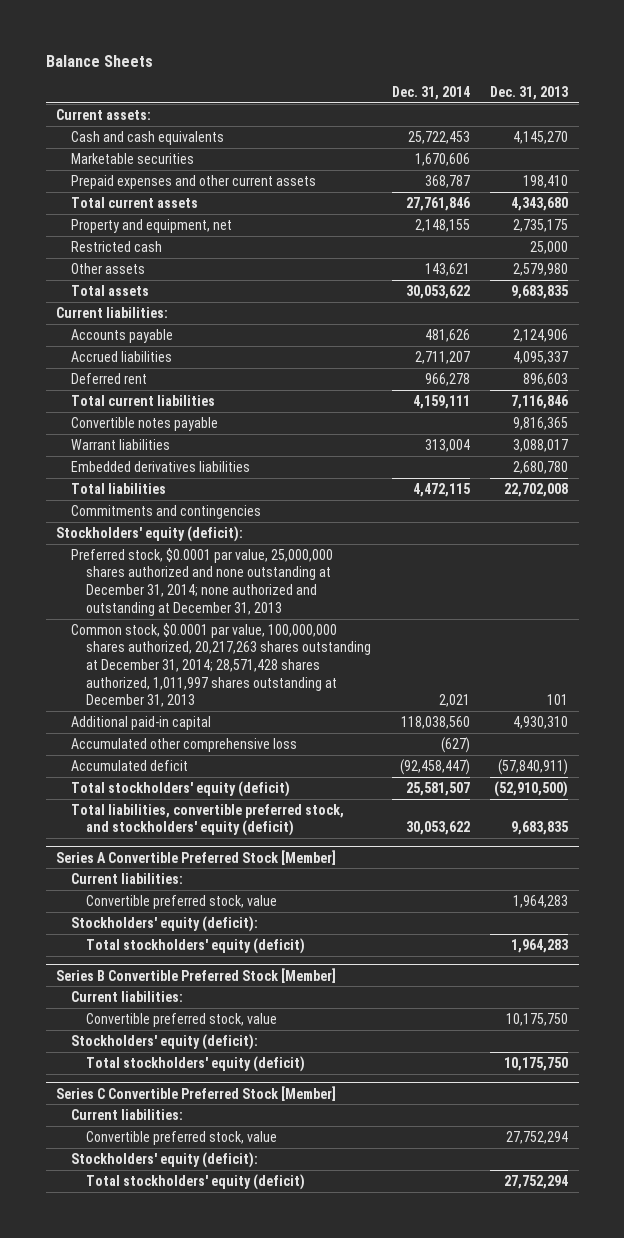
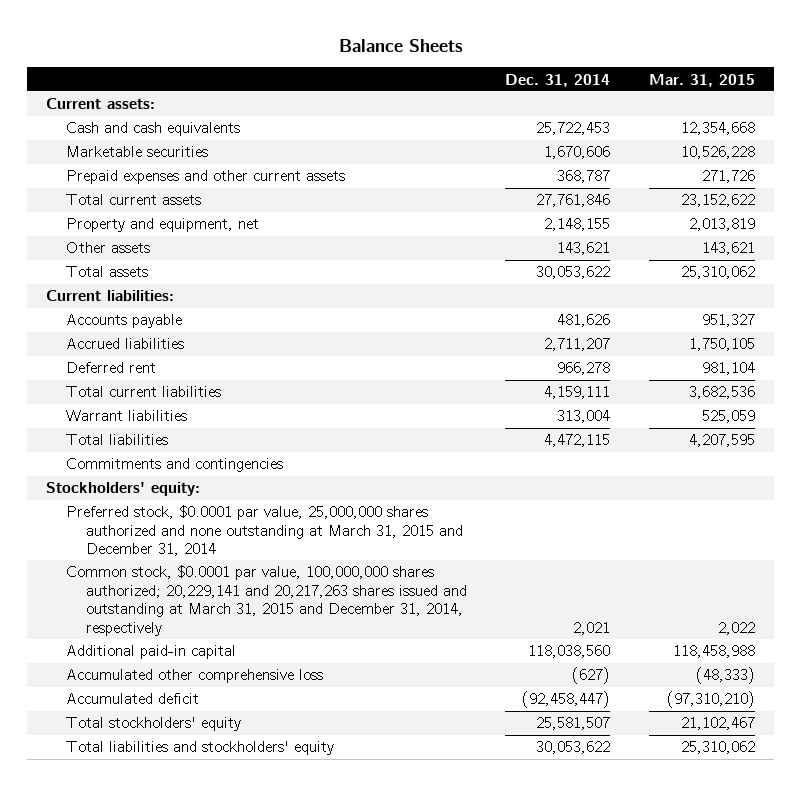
[490,85,569,100] Dec. 31, 2013 -> none
none -> [649,73,756,87] Mar. 31, 2015
[71,240,163,252] Restricted cash -> none
[71,416,219,431] Convertible notes payable -> none
[71,460,251,472] Embedded derivatives liabilities -> none
[56,525,244,542] Stockholders' equity (deficit): -> [46,482,201,497] Stockholders' equity:
[71,547,334,616] Preferred stock, $0.0001 par value, 25,000,000 shares authorized and none outstanding at December 31, 2014; none authorized and outstanding at December 31, 2013 -> [66,505,463,557] Preferred stock, $0.0001 par value, 25,000,000 shares authorized and none outstanding at March 31, 2015 and December 31, 2014
[71,622,371,708] Common stock, $0.0001 par value, 100,000,000 shares authorized, 20,217,263 shares outstanding at December 31, 2014; 28,571,428 shares authorized, 1,011,997 shares outstanding at December 31, 2013 -> [66,565,467,636] Common stock, $0.0001 par value, 100,000,000 shares authorized; 20,229,141 and 20,217,263 shares issued and outstanding at March 31, 2015 and December 31, 2014, respectively
[56,849,337,865] Series A Convertible Preferred Stock [Member] -> none
[71,872,184,884] Current liabilities: -> none
[85,894,277,909] Convertible preferred stock, value -> none
[71,915,259,932] Stockholders' equity (deficit): -> none
[85,937,305,954] Total stockholders' equity (deficit) -> none
[56,967,337,983] Series B Convertible Preferred Stock [Member] -> none
[71,990,184,1002] Current liabilities: -> none
[85,1012,277,1027] Convertible preferred stock, value -> none
[71,1033,259,1050] Stockholders' equity (deficit): -> none
[85,1055,305,1072] Total stockholders' equity (deficit) -> none
[56,1085,337,1101] Series C Convertible Preferred Stock [Member] -> none
[71,1108,184,1120] Current liabilities: -> none
[85,1130,277,1145] Convertible preferred stock, value -> none
[71,1151,259,1168] Stockholders' equity (deficit): -> none
[85,1173,305,1190] Total stockholders' equity (deficit) -> none
[71,780,291,797] Total stockholders' equity (deficit) -> [66,717,242,732] Total stockholders' equity
[71,803,345,837] Total liabilities, convertible preferred stock, and stockholders' equity (deficit) -> [66,741,335,756] Total liabilities and stockholders' equity

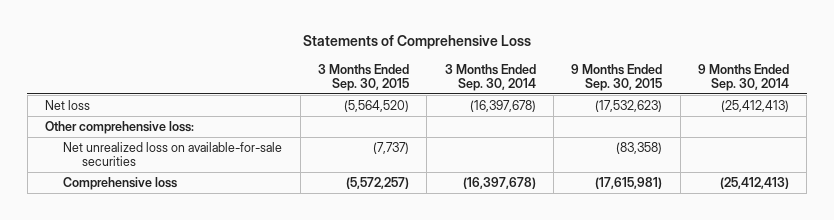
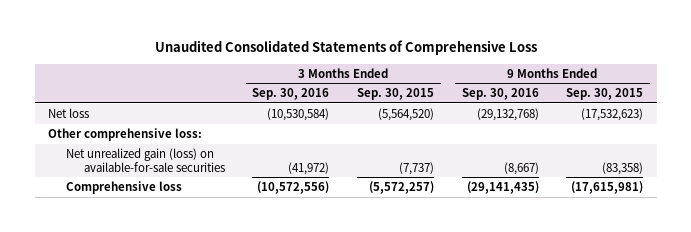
[302,35,531,50] Statements of Comprehensive Loss -> [154,40,537,56] Unaudited Consolidated Statements of Comprehensive Loss
[444,63,536,91] 3 Months Ended Sep. 30, 2014 -> none
[697,63,789,91] 9 Months Ended Sep. 30, 2014 -> none
none -> [252,88,330,101] Sep. 30, 2016
none -> [461,88,539,101] Sep. 30, 2016
[63,142,283,167] Net unrealized loss on available-for-sale securities -> [66,147,225,172] Net unrealized gain (loss) on available-for-sale securities

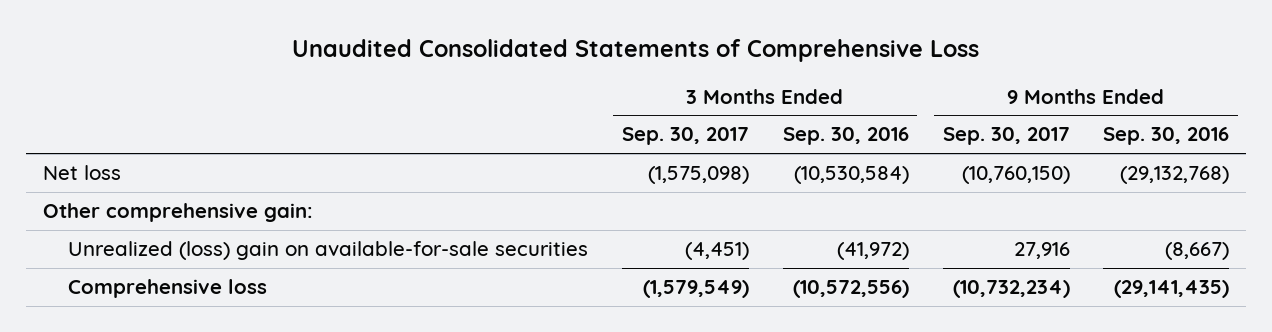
[356,88,434,101] Sep. 30, 2015 -> none
[566,88,644,101] Sep. 30, 2015 -> none
none -> [621,127,749,146] Sep. 30, 2017
none -> [942,127,1070,146] Sep. 30, 2017
[48,127,203,141] Other comprehensive loss: -> [42,203,313,223] Other comprehensive gain:
[66,147,225,172] Net unrealized gain (loss) on available-for-sale securities -> [67,241,588,261] Unrealized (loss) gain on available-for-sale securities

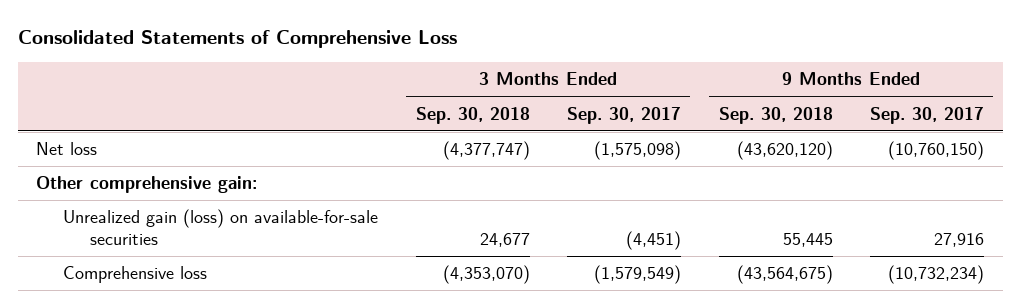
[292,39,980,63] Unaudited Consolidated Statements of Comprehensive Loss -> [17,30,457,49] Consolidated Statements of Comprehensive Loss
[782,127,909,146] Sep. 30, 2016 -> none
[1103,127,1230,146] Sep. 30, 2016 -> none
none -> [415,106,530,124] Sep. 30, 2018
none -> [718,106,833,124] Sep. 30, 2018
[67,241,588,261] Unrealized (loss) gain on available-for-sale securities -> [63,209,379,245] Unrealized gain (loss) on available-for-sale securities

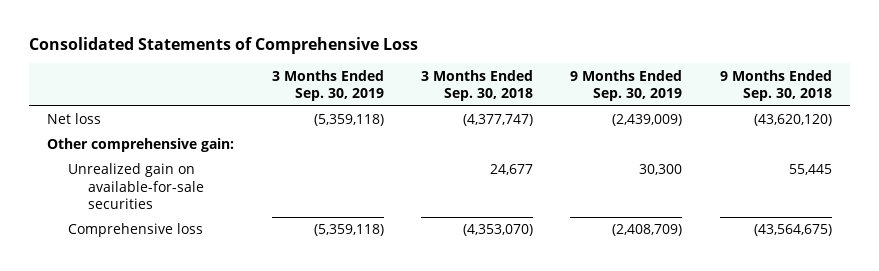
[567,106,682,124] Sep. 30, 2017 -> none
[869,106,984,124] Sep. 30, 2017 -> none
none -> [271,69,384,102] 3 Months Ended Sep. 30, 2019
none -> [570,69,683,102] 9 Months Ended Sep. 30, 2019
[63,209,379,245] Unrealized gain (loss) on available-for-sale securities -> [67,163,205,209] Unrealized gain on available-for-sale securities

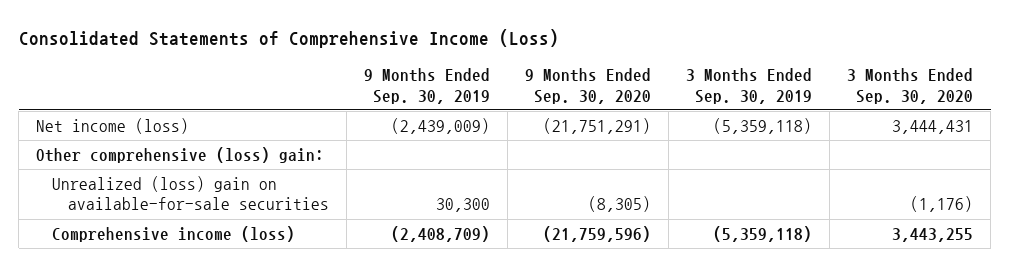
[28,36,418,54] Consolidated Statements of Comprehensive Loss -> [18,28,559,48] Consolidated Statements of Comprehensive Income (Loss)
[420,69,533,102] 3 Months Ended Sep. 30, 2018 -> none
[719,69,832,102] 9 Months Ended Sep. 30, 2018 -> none
none -> [525,67,652,104] 9 Months Ended Sep. 30, 2020
none -> [847,67,974,104] 3 Months Ended Sep. 30, 2020
[47,113,102,125] Net loss -> [36,117,190,134] Net income (loss)
[47,138,235,153] Other comprehensive gain: -> [36,146,325,163] Other comprehensive (loss) gain:
[67,163,205,209] Unrealized gain on available-for-sale securities -> [52,175,330,211] Unrealized (loss) gain on available-for-sale securities
[67,223,203,238] Comprehensive loss -> [52,225,296,242] Comprehensive income (loss)

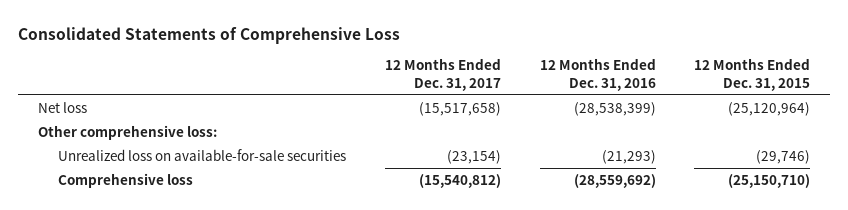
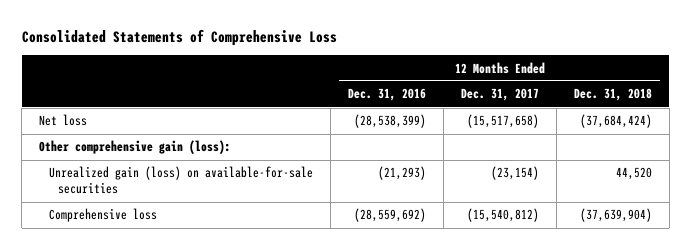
[694,58,811,91] 12 Months Ended Dec. 31, 2015 -> none
none -> [573,88,652,102] Dec. 31, 2018
[37,125,217,141] Other comprehensive loss: -> [39,140,232,155] Other comprehensive gain (loss):
[58,149,347,162] Unrealized loss on available-for-sale securities -> [48,166,313,195] Unrealized gain (loss) on available-for-sale securities

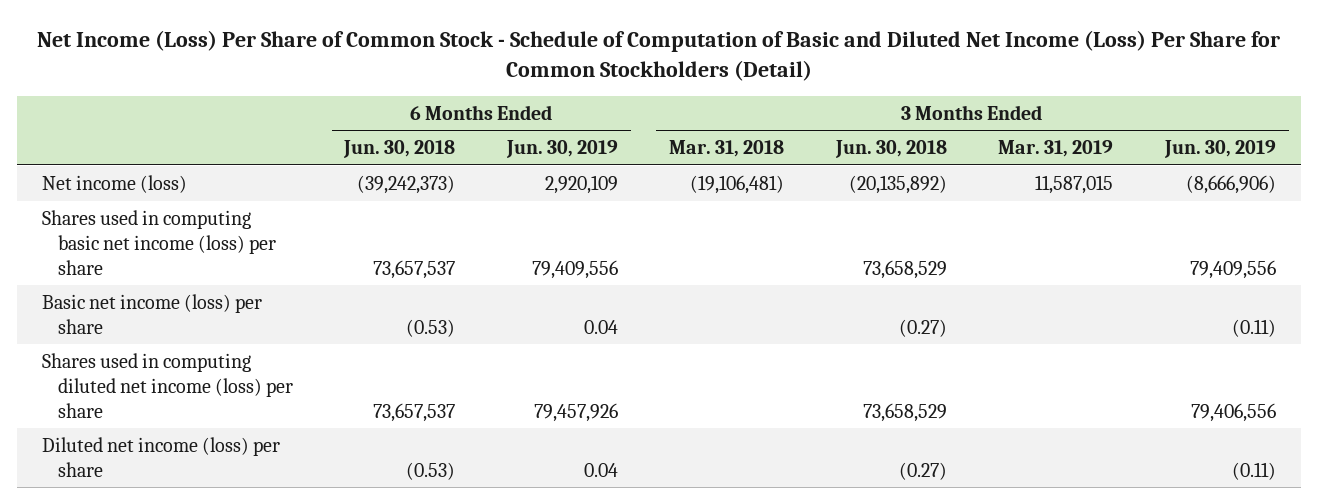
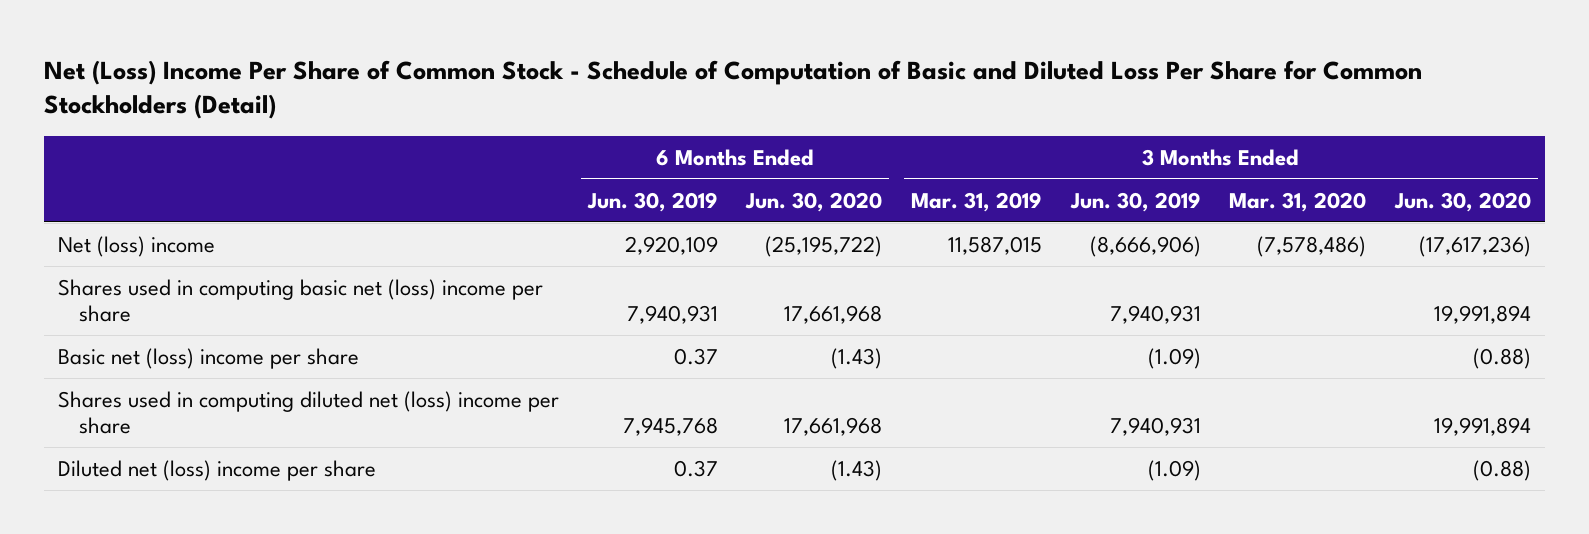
[36,29,1280,81] Net Income (Loss) Per Share of Common Stock - Schedule of Computation of Basic and Diluted Net Income (Loss) Per Share for Common Stockholders (Detail) -> [43,59,1422,120] Net (Loss) Income Per Share of Common Stock - Schedule of Computation of Basic and Diluted Loss Per Share for Common Stockholders (Detail)
[343,140,456,159] Jun. 30, 2018 -> none
[669,140,785,158] Mar. 31, 2018 -> none
[834,140,947,159] Jun. 30, 2018 -> none
none -> [745,191,883,212] Jun. 30, 2020
none -> [1229,191,1367,212] Mar. 31, 2020
none -> [1393,191,1531,212] Jun. 30, 2020
[42,174,188,193] Net income (loss) -> [58,235,216,257] Net (loss) income
[42,209,277,275] Shares used in computing basic net income (loss) per share -> [58,278,544,323] Shares used in computing basic net (loss) income per share
[531,259,618,279] 79,409,556 -> [626,305,718,325] 7,940,931
[1189,259,1276,279] 79,409,556 -> [1109,305,1201,325] 7,940,931
[42,293,263,334] Basic net income (loss) per share -> [58,347,360,369] Basic net (loss) income per share
[583,319,618,334] 0.04 -> [673,347,718,365] 0.37
[1231,318,1276,337] (0.11) -> [1147,347,1201,369] (1.09)
[42,352,294,418] Shares used in computing diluted net income (loss) per share -> [58,390,560,435] Shares used in computing diluted net (loss) income per share
[533,402,618,422] 79,457,926 -> [622,417,718,437] 7,945,768
[1190,402,1276,422] 79,406,556 -> [1109,417,1201,437] 7,940,931
[42,436,281,477] Diluted net income (loss) per share -> [58,459,377,481] Diluted net (loss) income per share
[583,462,618,477] 0.04 -> [673,459,718,477] 0.37
[1231,461,1276,480] (0.11) -> [1147,459,1201,481] (1.09)

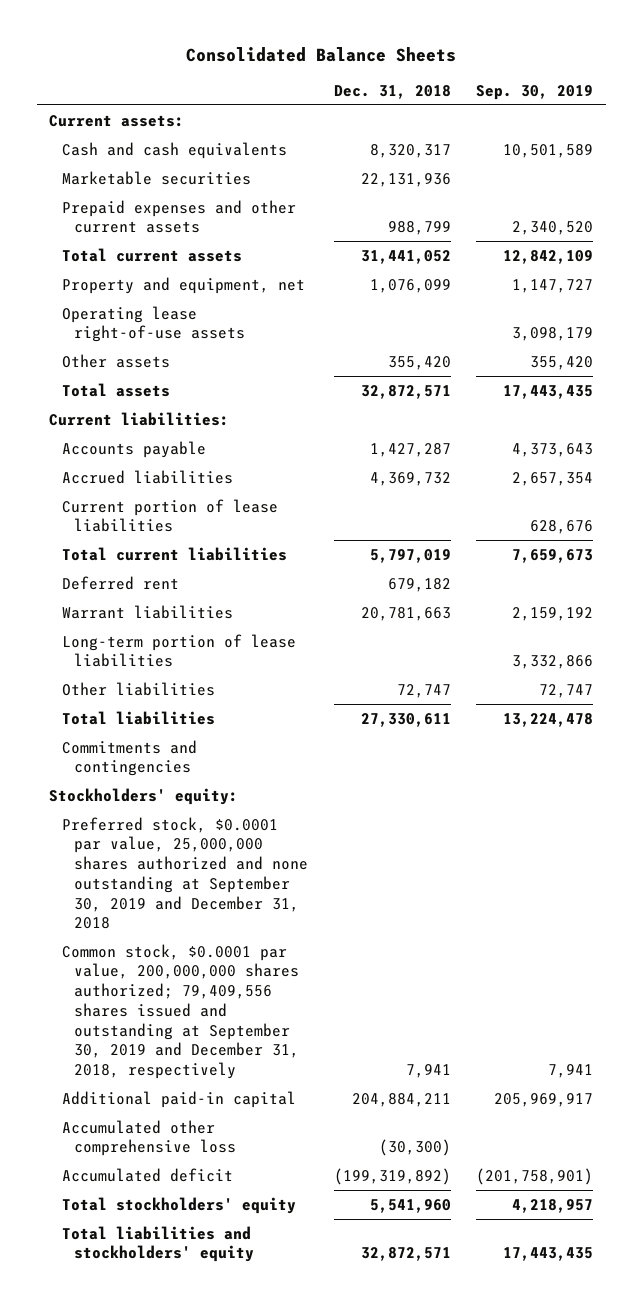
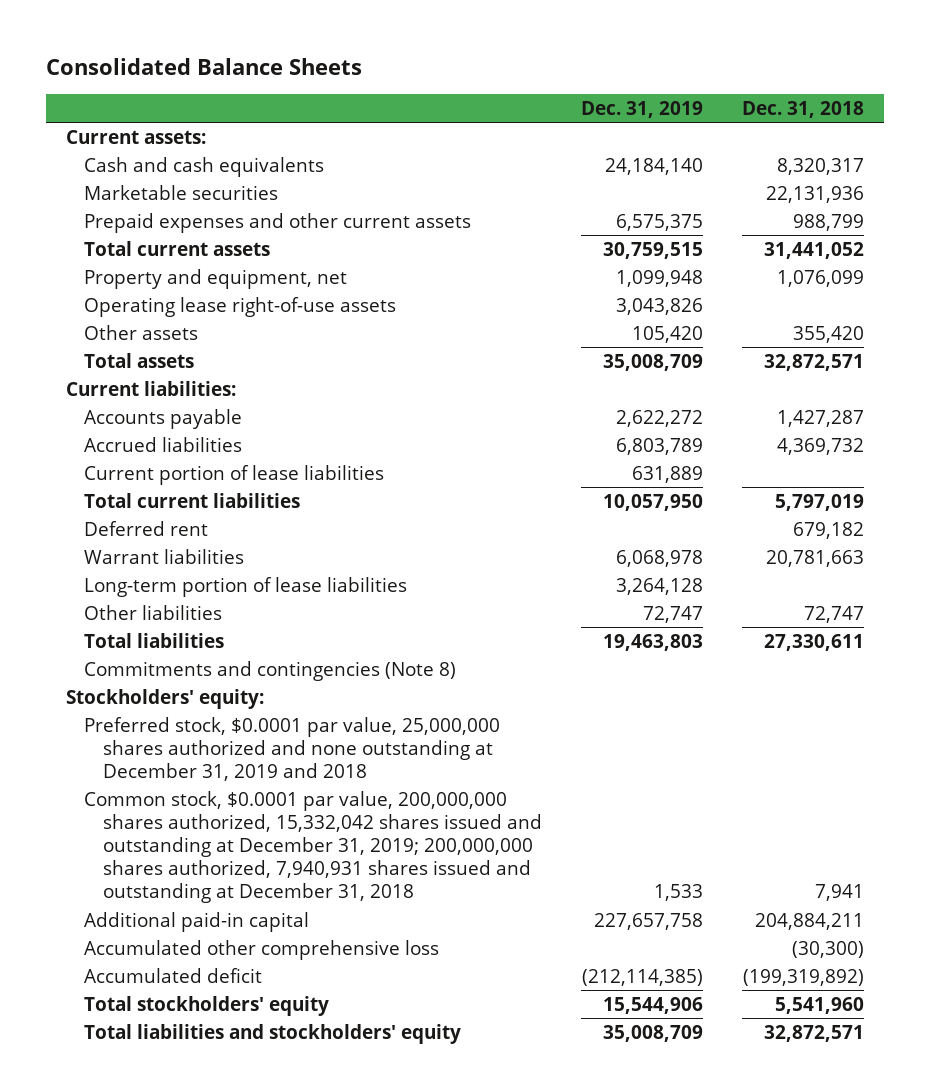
[476,84,594,100] Sep. 30, 2019 -> none
none -> [581,101,704,119] Dec. 31, 2019
[61,739,197,777] Commitments and contingencies -> [84,660,457,681] Commitments and contingencies (Note 8)
[61,816,309,930] Preferred stock, $0.0001 par value, 25,000,000 shares authorized and none outstanding at September 30, 2019 and December 31, 2018 -> [84,716,501,782] Preferred stock, $0.0001 par value, 25,000,000 shares authorized and none outstanding at December 31, 2019 and 2018
[61,943,300,1080] Common stock, $0.0001 par value, 200,000,000 shares authorized; 79,409,556 shares issued and outstanding at September 30, 2019 and December 31, 2018, respectively -> [84,790,542,904] Common stock, $0.0001 par value, 200,000,000 shares authorized, 15,332,042 shares issued and outstanding at December 31, 2019; 200,000,000 shares authorized, 7,940,931 shares issued and outstanding at December 31, 2018

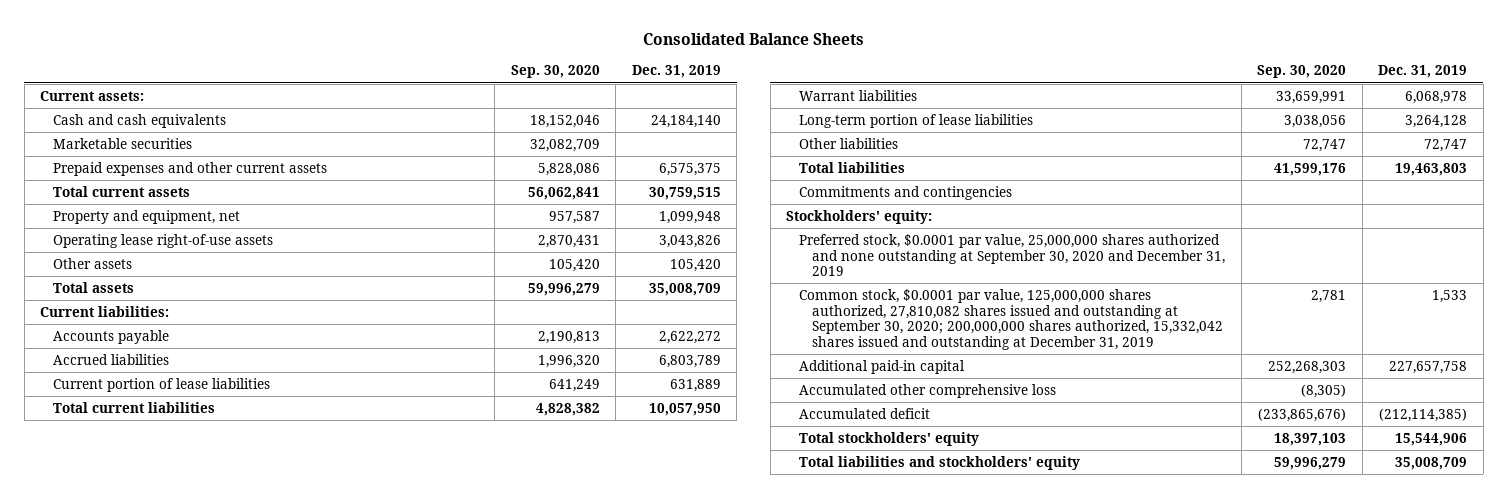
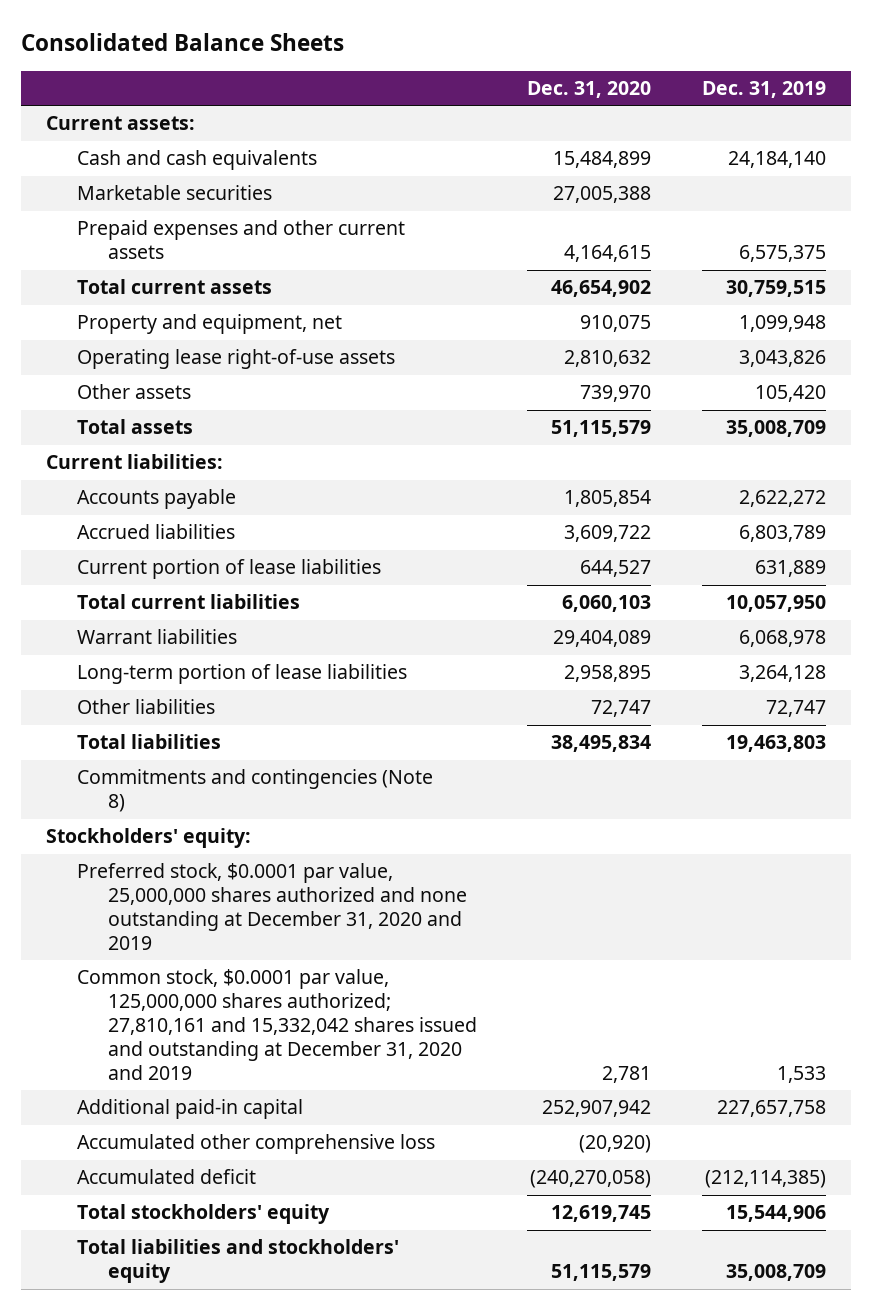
[510,65,600,79] Sep. 30, 2020 -> none
none -> [527,81,652,99] Dec. 31, 2020
[799,186,1013,201] Commitments and contingencies -> [76,769,433,813] Commitments and contingencies (Note 8)
[799,234,1226,277] Preferred stock, $0.0001 par value, 25,000,000 shares authorized and none outstanding at September 30, 2020 and December 31, 2019 -> [76,863,467,951] Preferred stock, $0.0001 par value, 25,000,000 shares authorized and none outstanding at December 31, 2020 and 2019
[799,289,1224,350] Common stock, $0.0001 par value, 125,000,000 shares authorized, 27,810,082 shares issued and outstanding at September 30, 2020; 200,000,000 shares authorized, 15,332,042 shares issued and outstanding at December 31, 2019 -> [76,969,477,1080] Common stock, $0.0001 par value, 125,000,000 shares authorized; 27,810,161 and 15,332,042 shares issued and outstanding at December 31, 2020 and 2019

